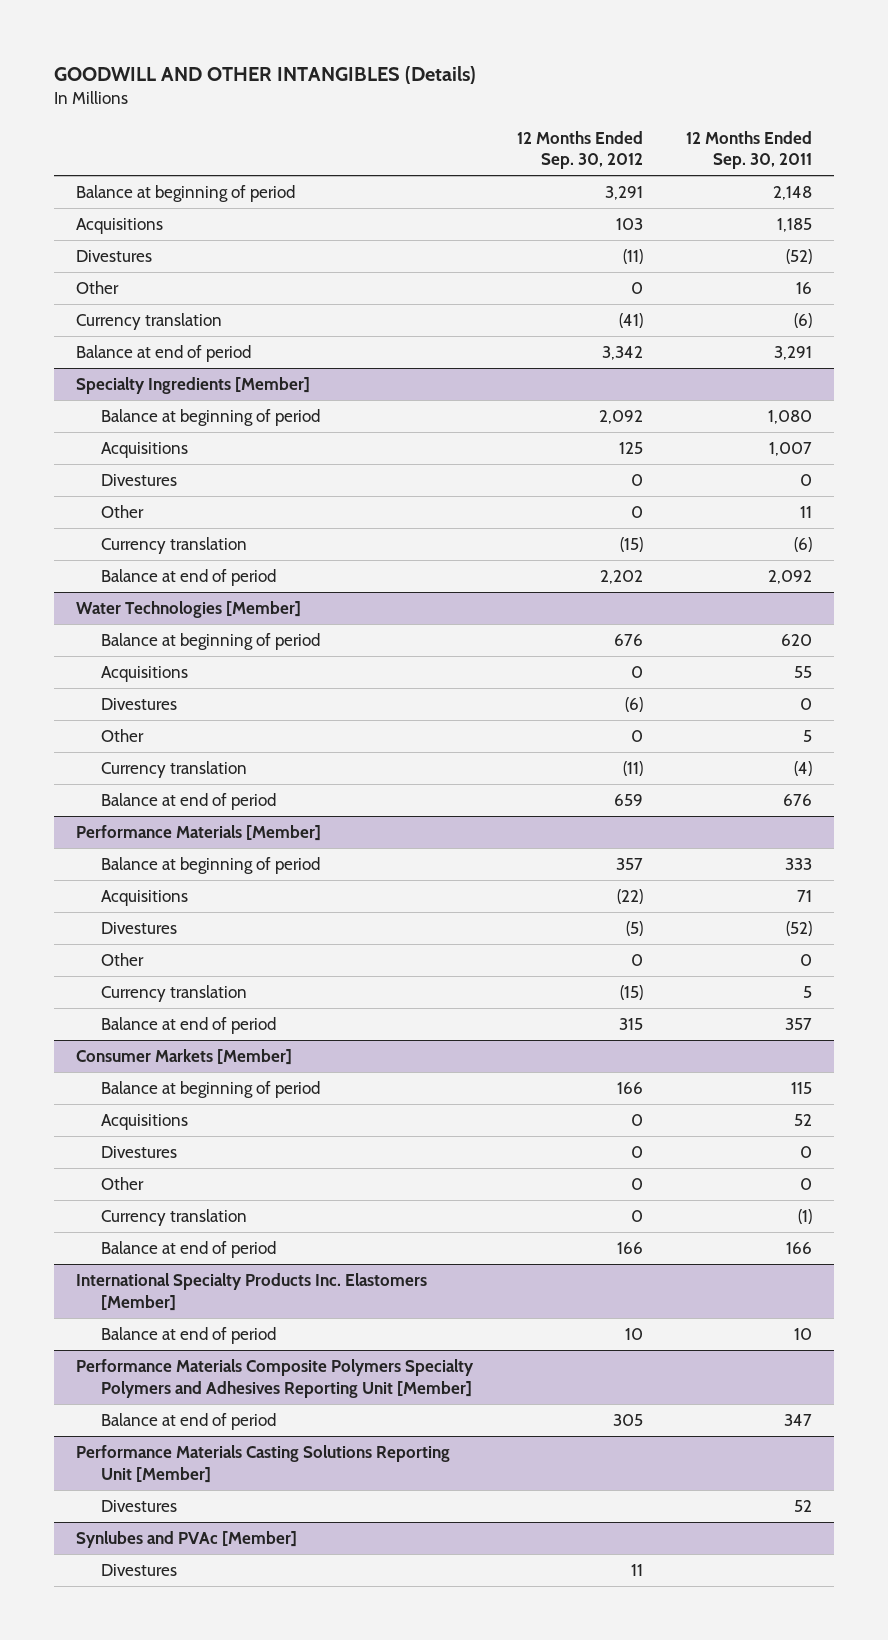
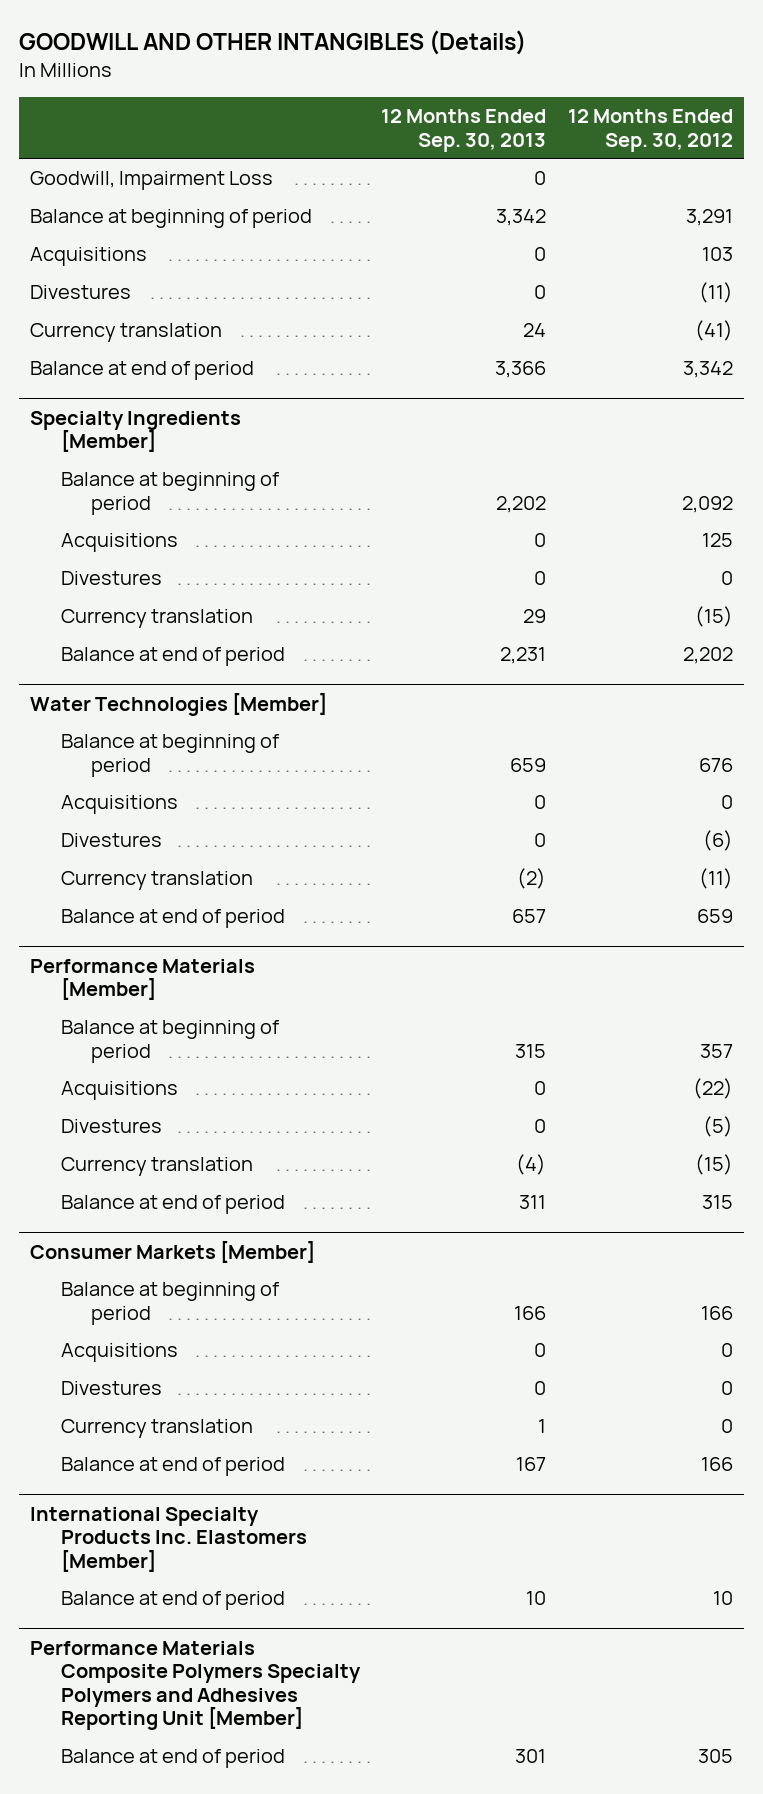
[685,130,812,170] 12 Months Ended Sep. 30, 2011 -> none
none -> [381,109,547,152] 12 Months Ended Sep. 30, 2013
none -> [29,171,273,191] Goodwill, Impairment Loss
[76,281,120,295] Other -> none
[101,505,145,519] Other -> none
[101,729,145,743] Other -> none
[101,953,145,967] Other -> none
[101,1177,145,1191] Other -> none
[76,1445,451,1483] Performance Materials Casting Solutions Reporting Unit [Member] -> none
[101,1500,178,1513] Divestures -> none
[76,1531,298,1549] Synlubes and PVAc [Member] -> none
[101,1564,178,1577] Divestures -> none

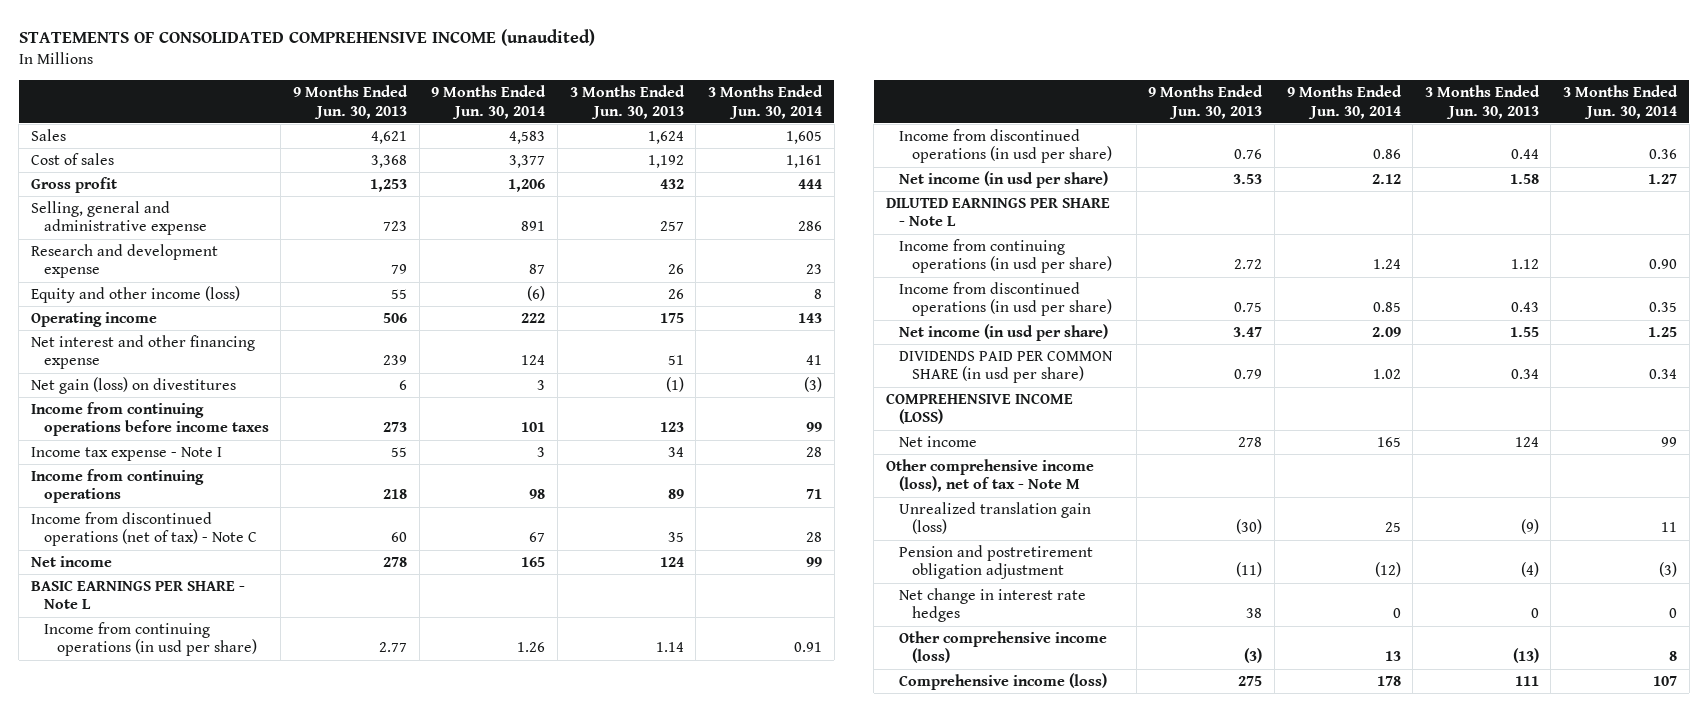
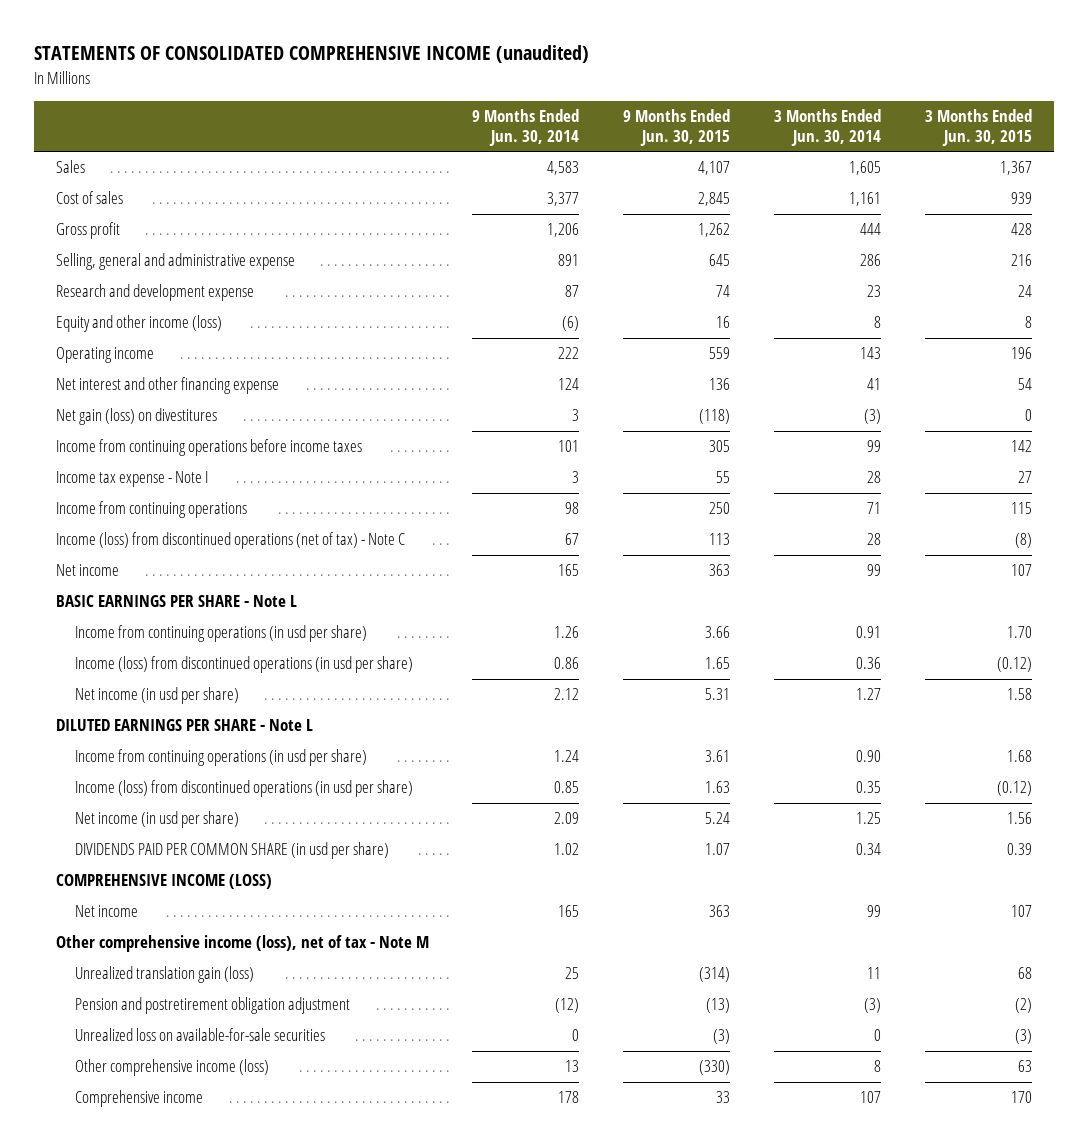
[293,85,409,119] 9 Months Ended Jun. 30, 2013 -> none
[569,85,685,119] 3 Months Ended Jun. 30, 2013 -> none
none -> [623,109,731,147] 9 Months Ended Jun. 30, 2015
none -> [924,109,1032,147] 3 Months Ended Jun. 30, 2015
[30,511,257,547] Income from discontinued operations (net of tax) - Note C -> [55,532,405,550] Income (loss) from discontinued operations (net of tax) - Note C
[898,128,1113,164] Income from discontinued operations (in usd per share) -> [74,656,413,674] Income (loss) from discontinued operations (in usd per share)
[898,281,1113,317] Income from discontinued operations (in usd per share) -> [74,780,413,798] Income (loss) from discontinued operations (in usd per share)
[898,587,1086,623] Net change in interest rate hedges -> none
none -> [74,1028,325,1042] Unrealized loss on available-for-sale securities
[898,672,1107,690] Comprehensive income (loss) -> [74,1090,203,1108] Comprehensive income

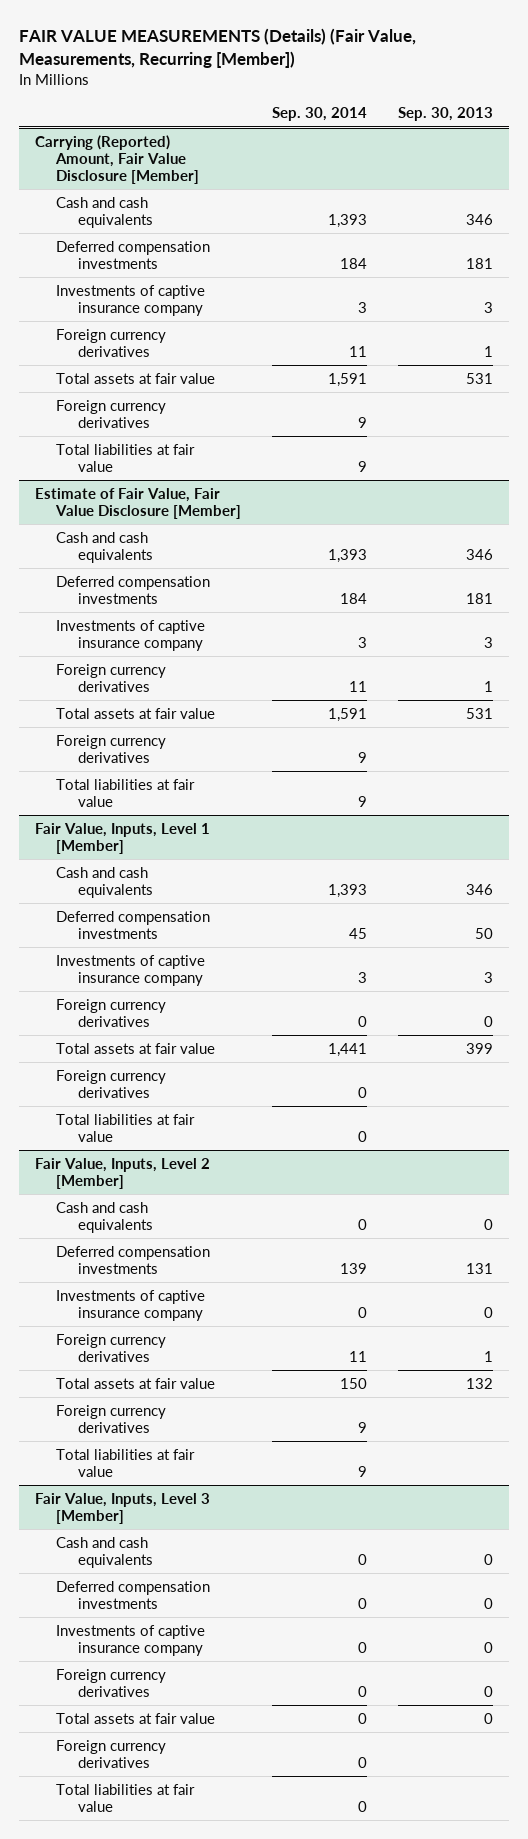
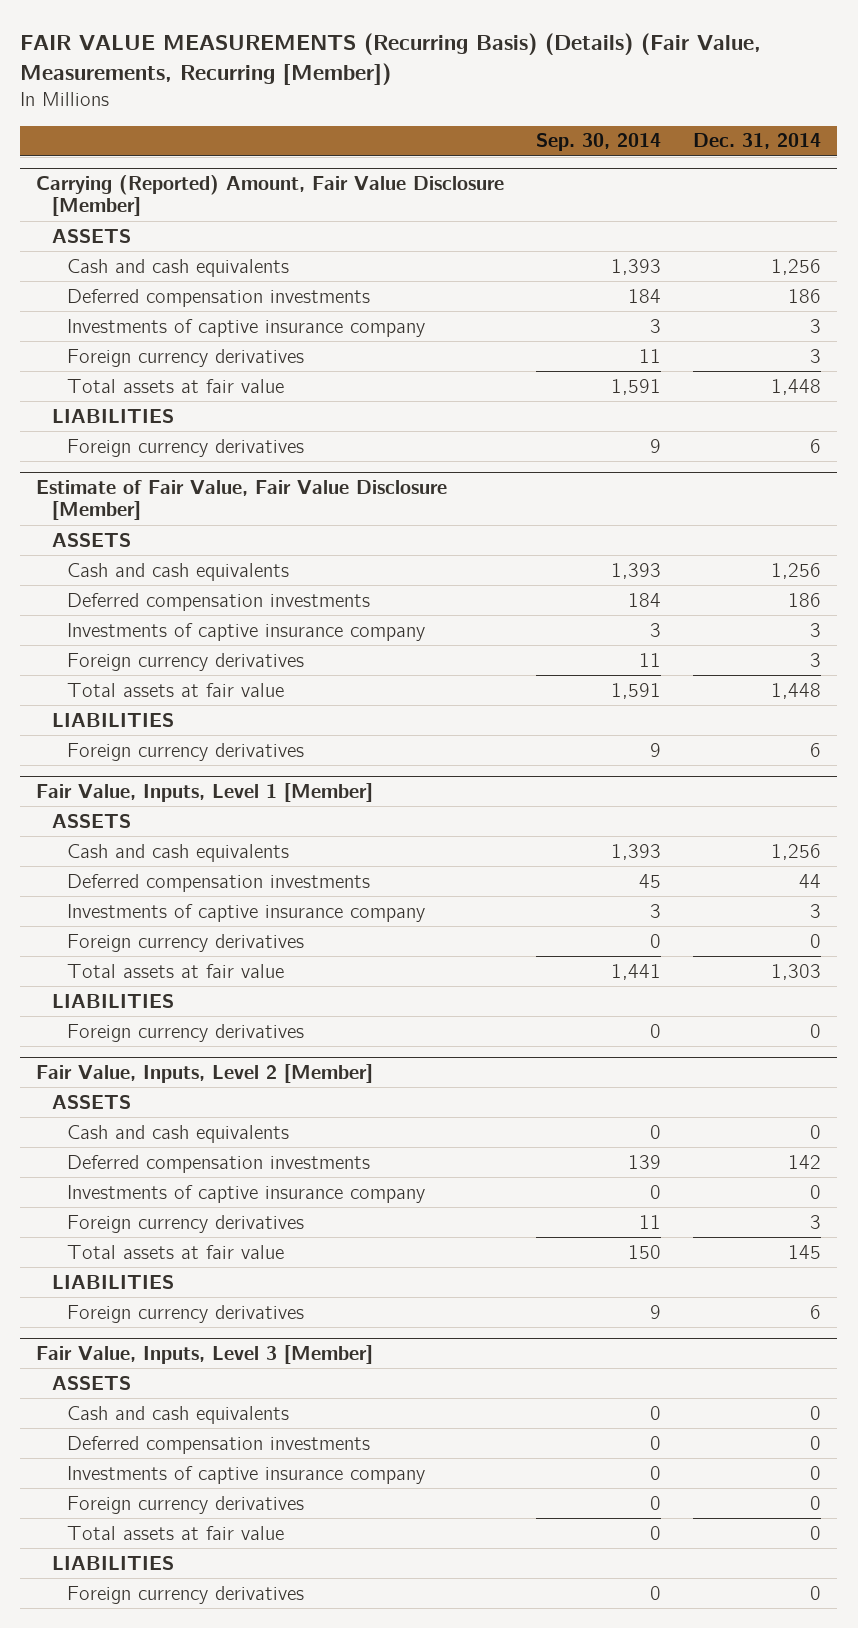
[19,28,417,69] FAIR VALUE MEASUREMENTS (Details) (Fair Value, Measurements, Recurring [Member]) -> [20,33,762,86] FAIR VALUE MEASUREMENTS (Recurring Basis) (Details) (Fair Value, Measurements, Recurring [Member])
[398,107,494,122] Sep. 30, 2013 -> none
none -> [693,133,822,150] Dec. 31, 2014
none -> [51,228,131,243] ASSETS
none -> [51,408,174,423] LIABILITIES
[56,443,196,472] Total liabilities at fair value -> none
none -> [51,532,131,547] ASSETS
none -> [51,712,174,727] LIABILITIES
[56,778,196,807] Total liabilities at fair value -> none
none -> [51,813,131,828] ASSETS
none -> [51,993,174,1008] LIABILITIES
[56,1113,196,1142] Total liabilities at fair value -> none
none -> [51,1094,131,1109] ASSETS
none -> [51,1274,174,1289] LIABILITIES
[56,1448,196,1477] Total liabilities at fair value -> none
none -> [51,1375,131,1390] ASSETS
none -> [51,1555,174,1570] LIABILITIES
[56,1783,196,1812] Total liabilities at fair value -> none

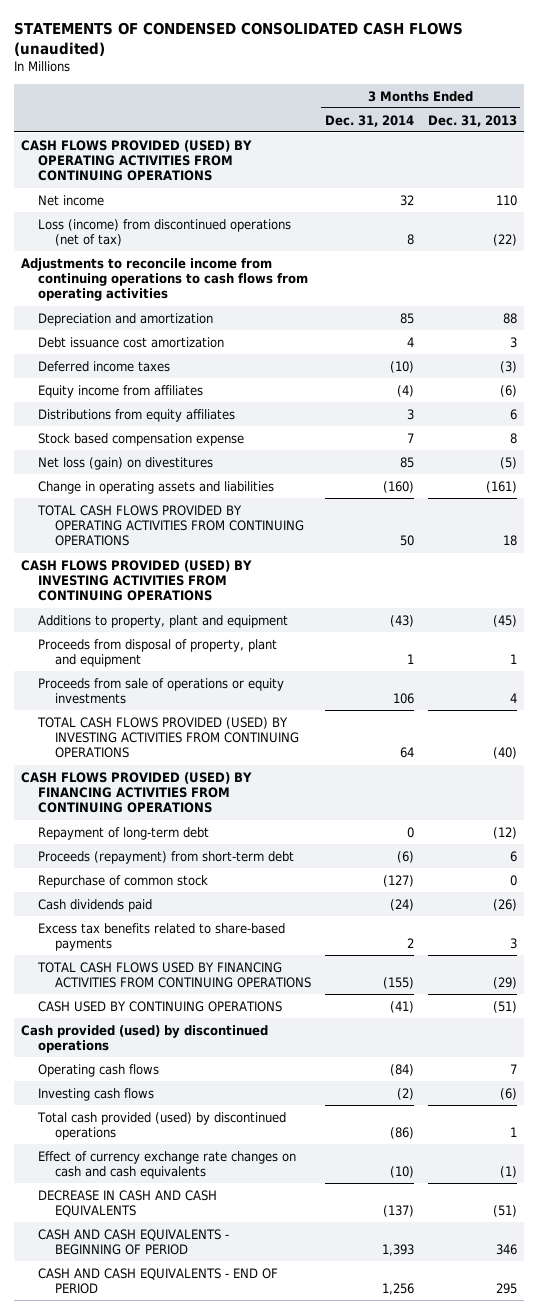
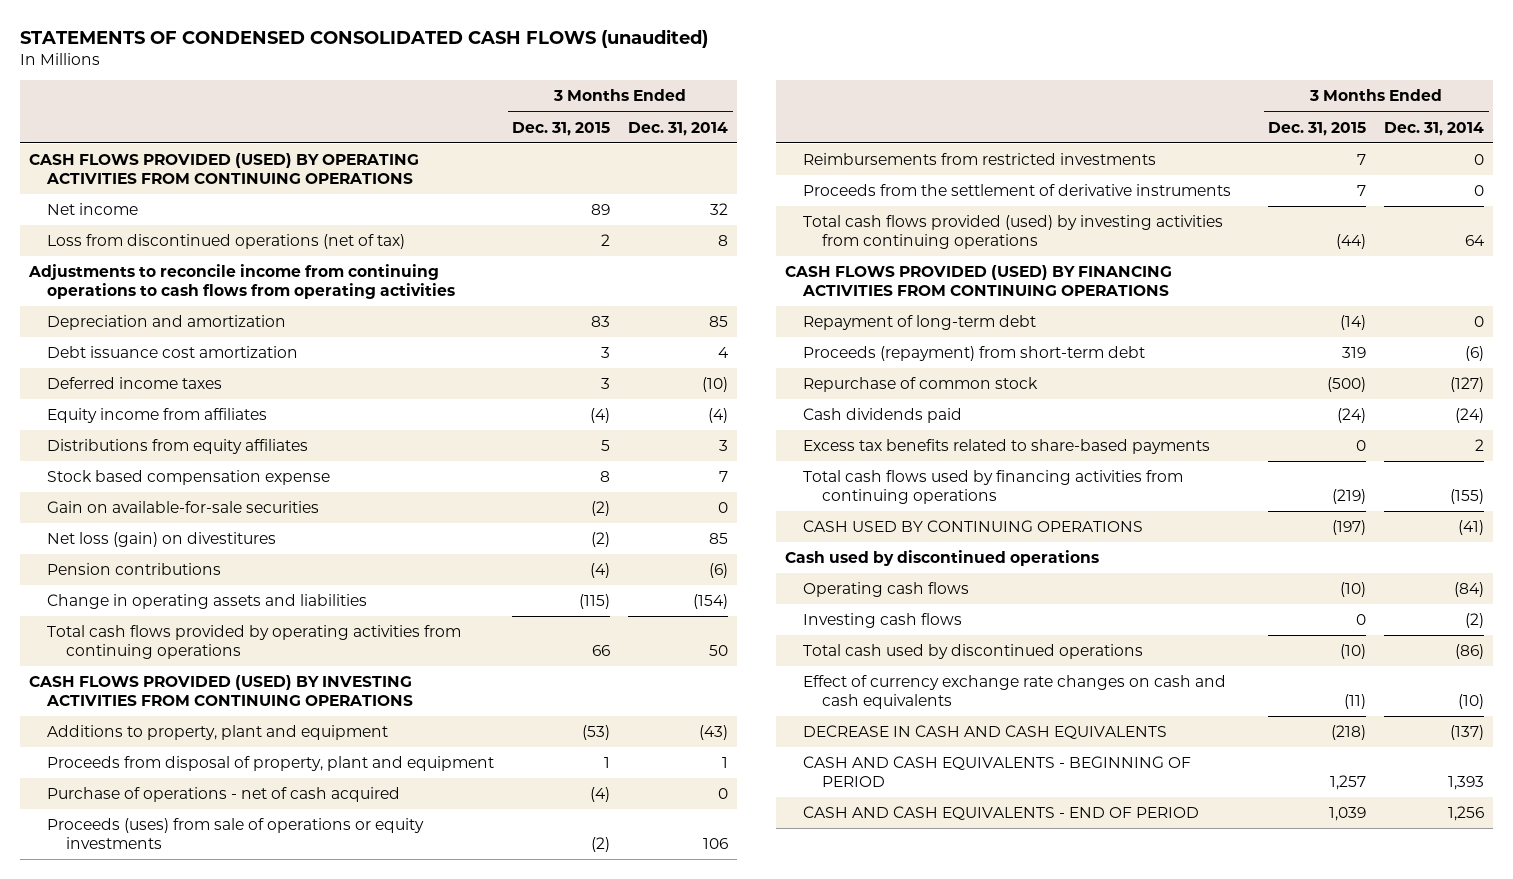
[427,114,517,127] Dec. 31, 2013 -> none
none -> [512,121,611,136] Dec. 31, 2015
[37,218,291,246] Loss (income) from discontinued operations (net of tax) -> [47,234,406,250] Loss from discontinued operations (net of tax)
none -> [47,501,320,514] Gain on available-for-sale securities
none -> [47,563,222,576] Pension contributions
[382,480,414,493] (160) -> [693,594,729,610] (154)
[36,504,304,547] TOTAL CASH FLOWS PROVIDED BY OPERATING ACTIVITIES FROM CONTINUING OPERATIONS -> [47,625,462,659] Total cash flows provided by operating activities from continuing operations
none -> [47,787,401,803] Purchase of operations - net of cash acquired
[37,677,284,704] Proceeds from sale of operations or equity investments -> [47,818,425,849] Proceeds (uses) from sale of operations or equity investments
none -> [803,153,1157,166] Reimbursements from restricted investments
none -> [803,184,1232,197] Proceeds from the settlement of derivative instruments
[36,716,299,759] TOTAL CASH FLOWS PROVIDED (USED) BY INVESTING ACTIVITIES FROM CONTINUING OPERATIONS -> [803,215,1224,249] Total cash flows provided (used) by investing activities from continuing operations
[36,961,311,988] TOTAL CASH FLOWS USED BY FINANCING ACTIVITIES FROM CONTINUING OPERATIONS -> [803,470,1184,504] Total cash flows used by financing activities from continuing operations
[20,1024,268,1053] Cash provided (used) by discontinued operations -> [785,550,1100,567] Cash used by discontinued operations
[36,1111,286,1140] Total cash provided (used) by discontinued operations -> [803,644,1144,660] Total cash used by discontinued operations

